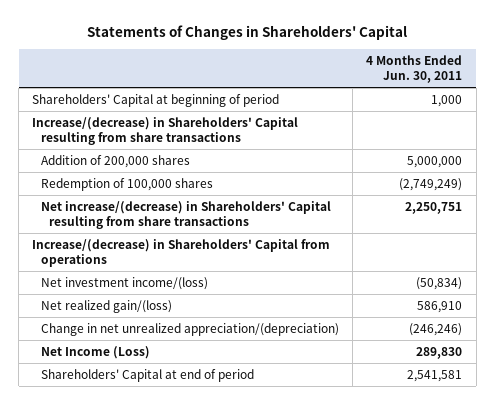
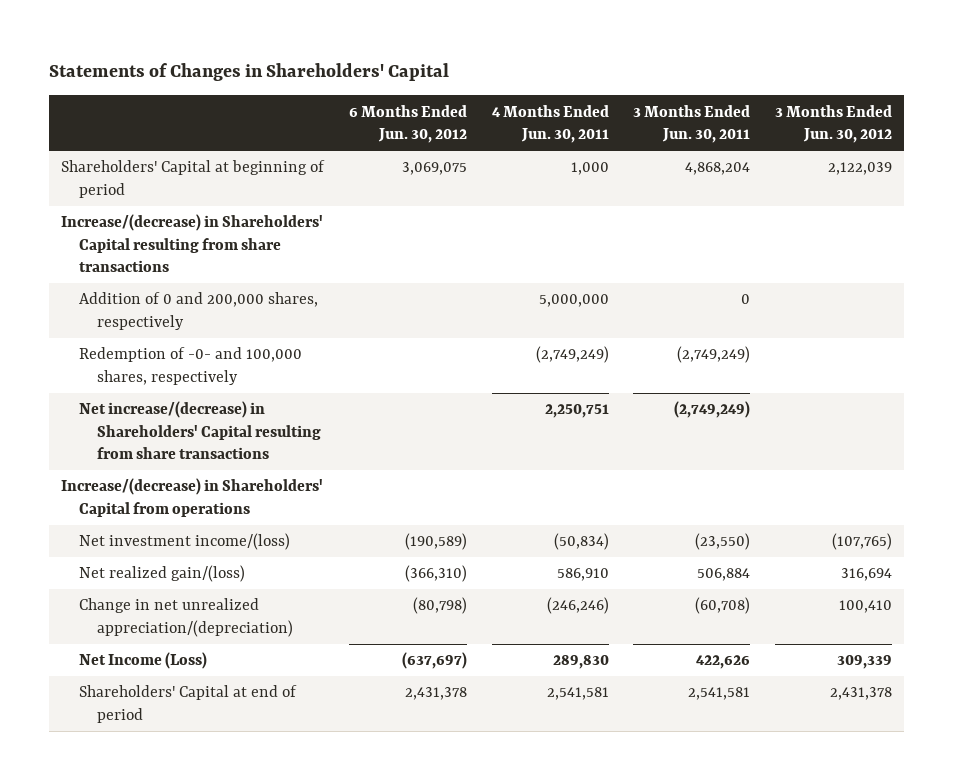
none -> [348,104,467,144] 6 Months Ended Jun. 30, 2012
none -> [633,104,751,144] 3 Months Ended Jun. 30, 2011
none -> [775,104,893,144] 3 Months Ended Jun. 30, 2012
[40,155,190,169] Addition of 200,000 shares -> [79,292,319,330] Addition of 0 and 200,000 shares, respectively
[40,178,213,192] Redemption of 100,000 shares -> [79,347,303,385] Redemption of -0- and 100,000 shares, respectively

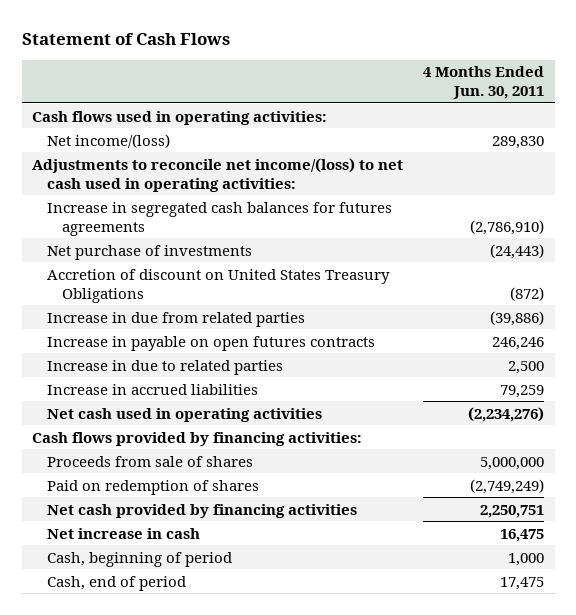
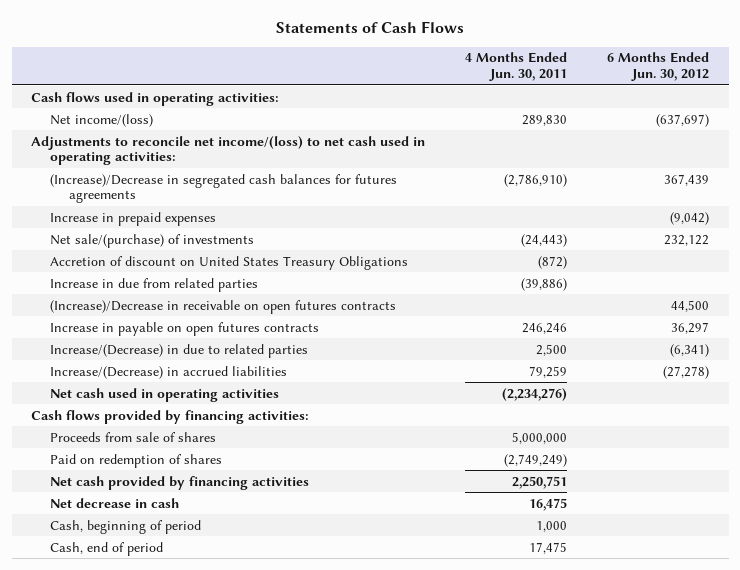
[21,32,230,45] Statement of Cash Flows -> [276,20,465,33] Statements of Cash Flows
none -> [606,52,709,82] 6 Months Ended Jun. 30, 2012
[46,201,392,236] Increase in segregated cash balances for futures agreements -> [50,173,398,204] (Increase)/Decrease in segregated cash balances for futures agreements
none -> [50,211,217,226] Increase in prepaid expenses
[46,244,252,260] Net purchase of investments -> [50,233,255,248] Net sale/(purchase) of investments
none -> [50,299,397,314] (Increase)/Decrease in receivable on open futures contracts
[46,359,283,375] Increase in due to related parties -> [50,343,309,358] Increase/(Decrease) in due to related parties
[46,383,258,395] Increase in accrued liabilities -> [50,365,288,379] Increase/(Decrease) in accrued liabilities
[46,527,200,539] Net increase in cash -> [50,497,180,508] Net decrease in cash

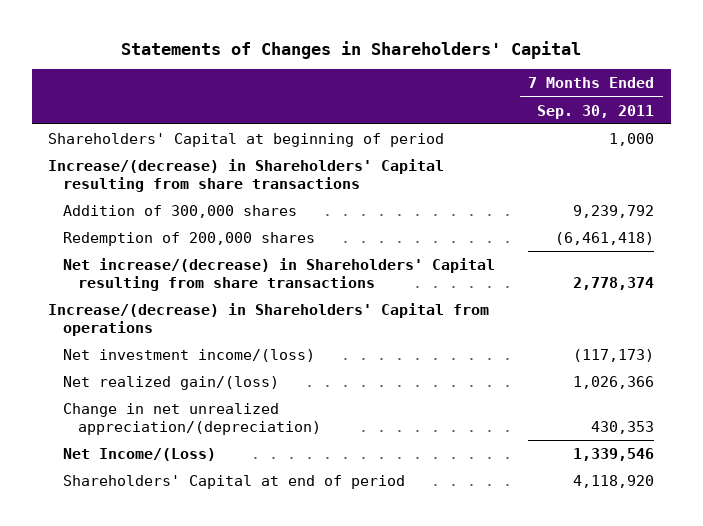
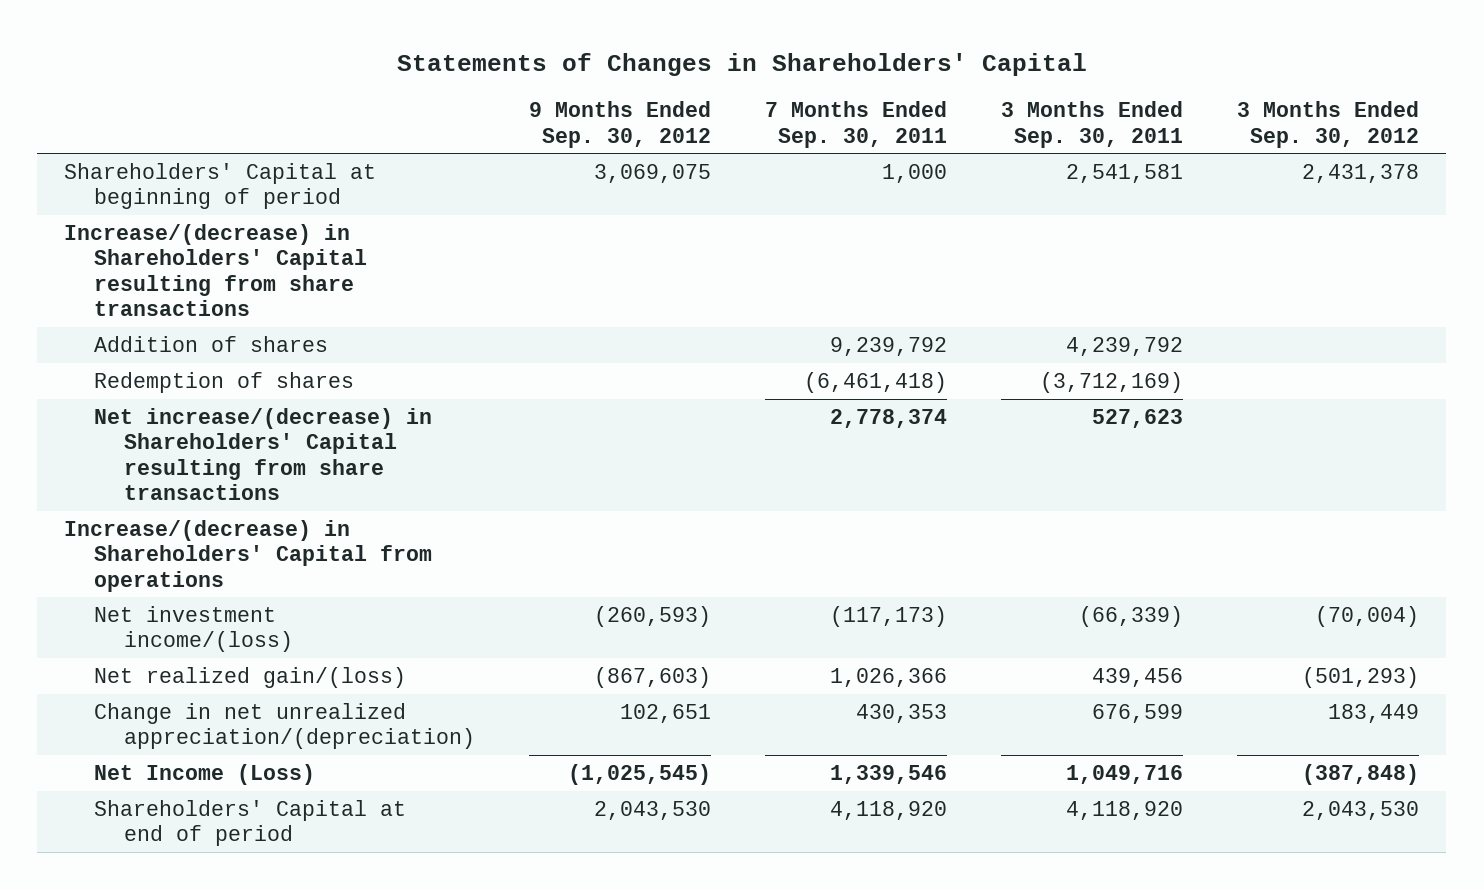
none -> [529,101,712,148] 9 Months Ended Sep. 30, 2012
none -> [1001,101,1184,148] 3 Months Ended Sep. 30, 2011
none -> [1237,101,1420,148] 3 Months Ended Sep. 30, 2012
[63,204,298,218] Addition of 300,000 shares -> [94,336,329,353] Addition of shares
[63,231,316,246] Redemption of 200,000 shares -> [94,372,355,394] Redemption of shares
[63,447,217,461] Net Income/(Loss) -> [94,764,316,786] Net Income (Loss)

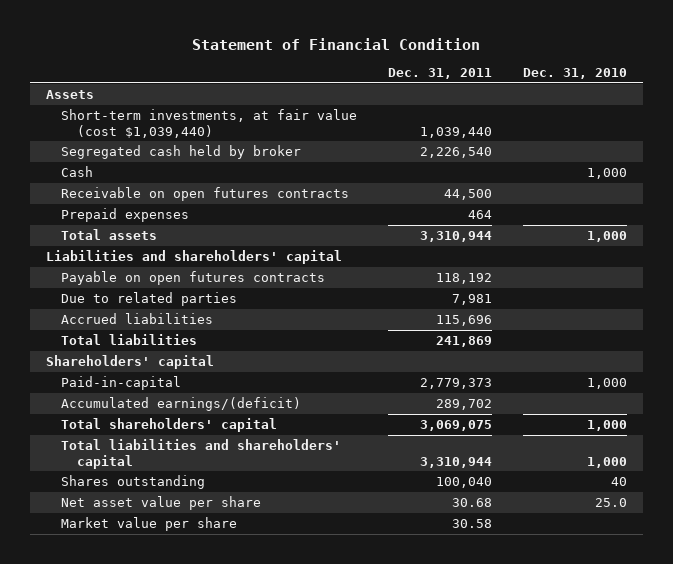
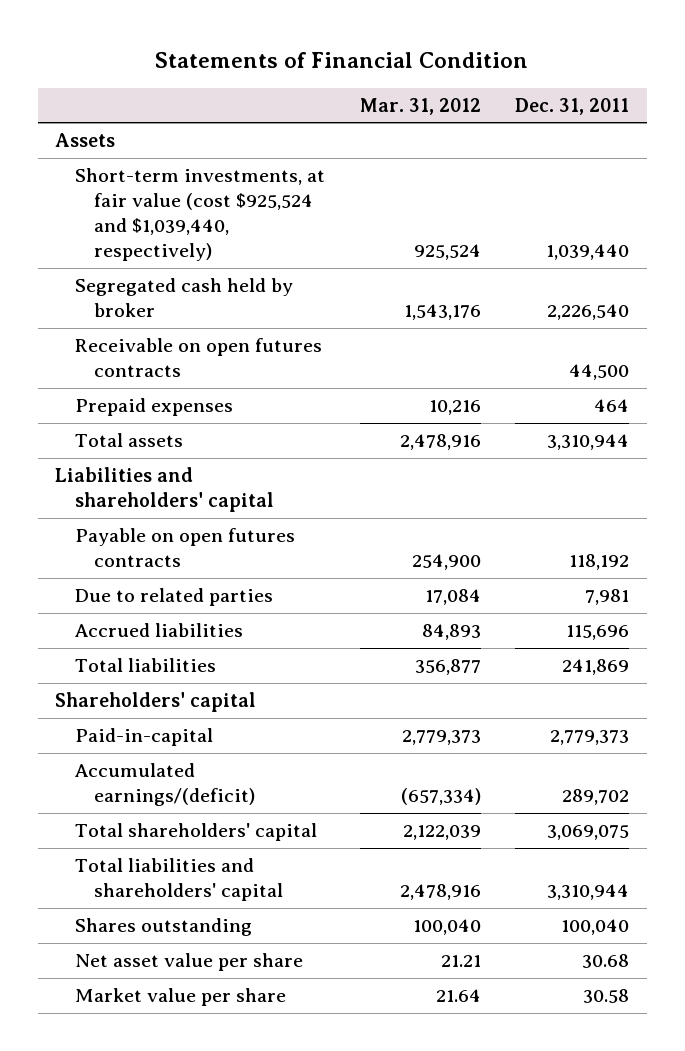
[192,37,481,50] Statement of Financial Condition -> [155,52,529,69] Statements of Financial Condition
[523,68,628,80] Dec. 31, 2010 -> none
none -> [359,97,481,115] Mar. 31, 2012
[61,108,358,138] Short-term investments, at fair value (cost $1,039,440) -> [74,168,325,262] Short-term investments, at fair value (cost $925,524 and $1,039,440, respectively)
[61,165,94,177] Cash -> none

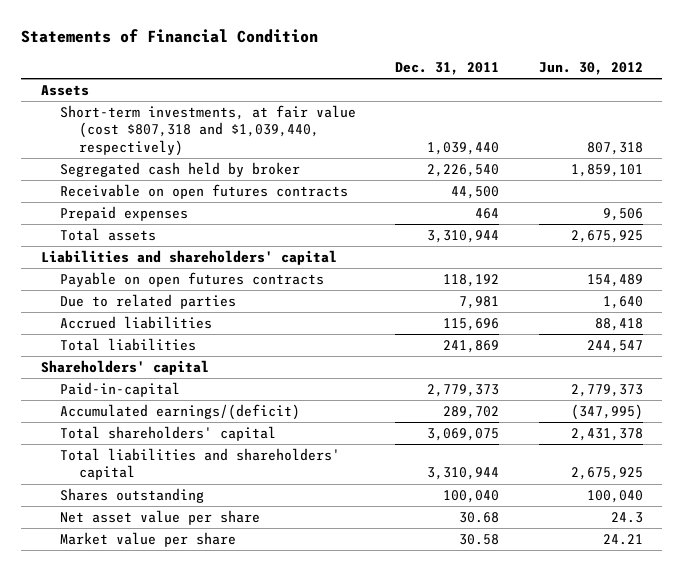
[359,97,481,115] Mar. 31, 2012 -> none
none -> [538,62,643,76] Jun. 30, 2012
[74,168,325,262] Short-term investments, at fair value (cost $925,524 and $1,039,440, respectively) -> [59,105,356,156] Short-term investments, at fair value (cost $807,318 and $1,039,440, respectively)

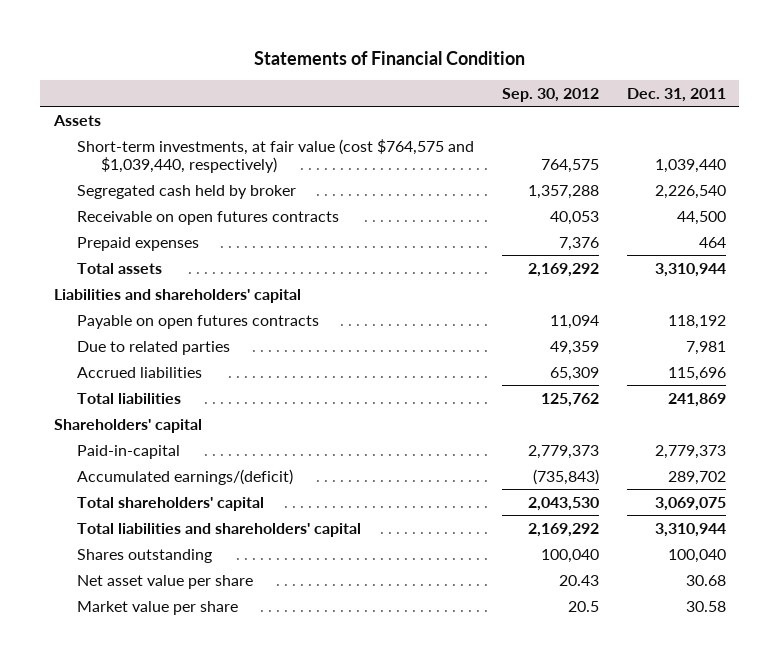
[538,62,643,76] Jun. 30, 2012 -> none
none -> [501,87,599,102] Sep. 30, 2012
[59,105,356,156] Short-term investments, at fair value (cost $807,318 and $1,039,440, respectively) -> [77,138,475,174] Short-term investments, at fair value (cost $764,575 and $1,039,440, respectively)

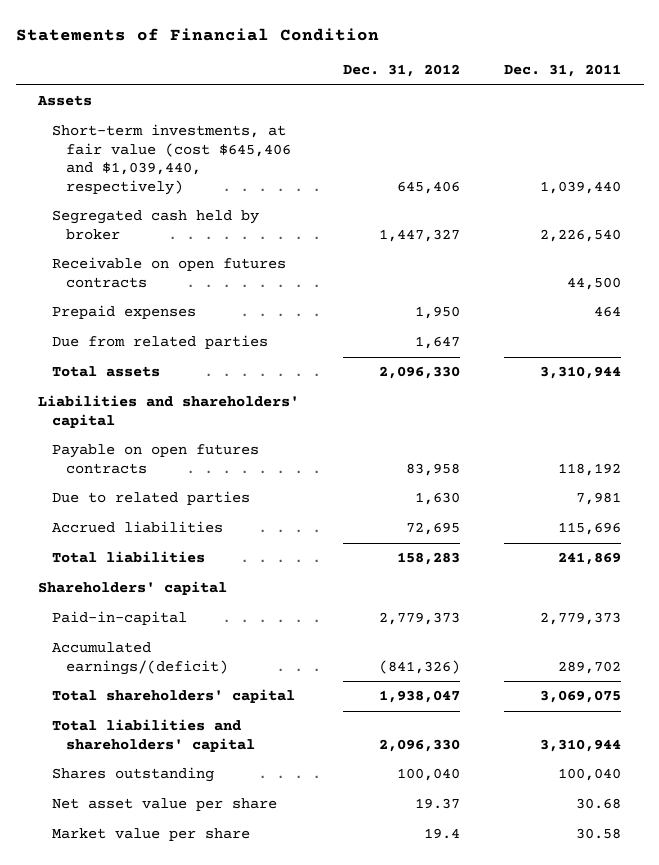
[501,87,599,102] Sep. 30, 2012 -> none
none -> [343,64,461,78] Dec. 31, 2012
[77,138,475,174] Short-term investments, at fair value (cost $764,575 and $1,039,440, respectively) -> [51,124,291,195] Short-term investments, at fair value (cost $645,406 and $1,039,440, respectively)
none -> [51,335,268,350] Due from related parties

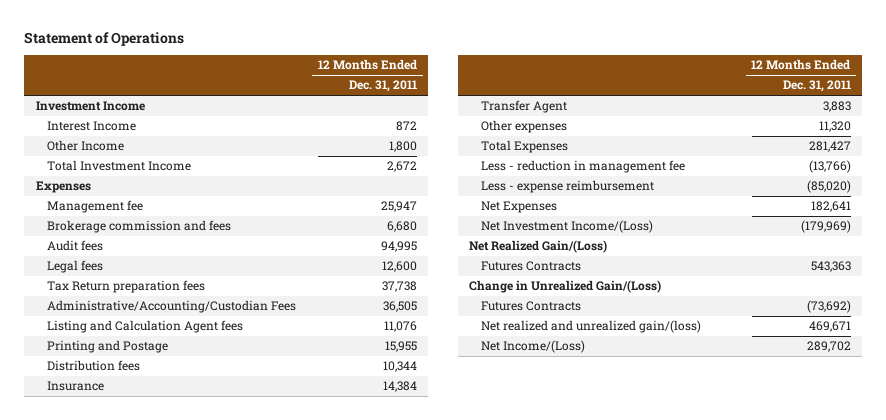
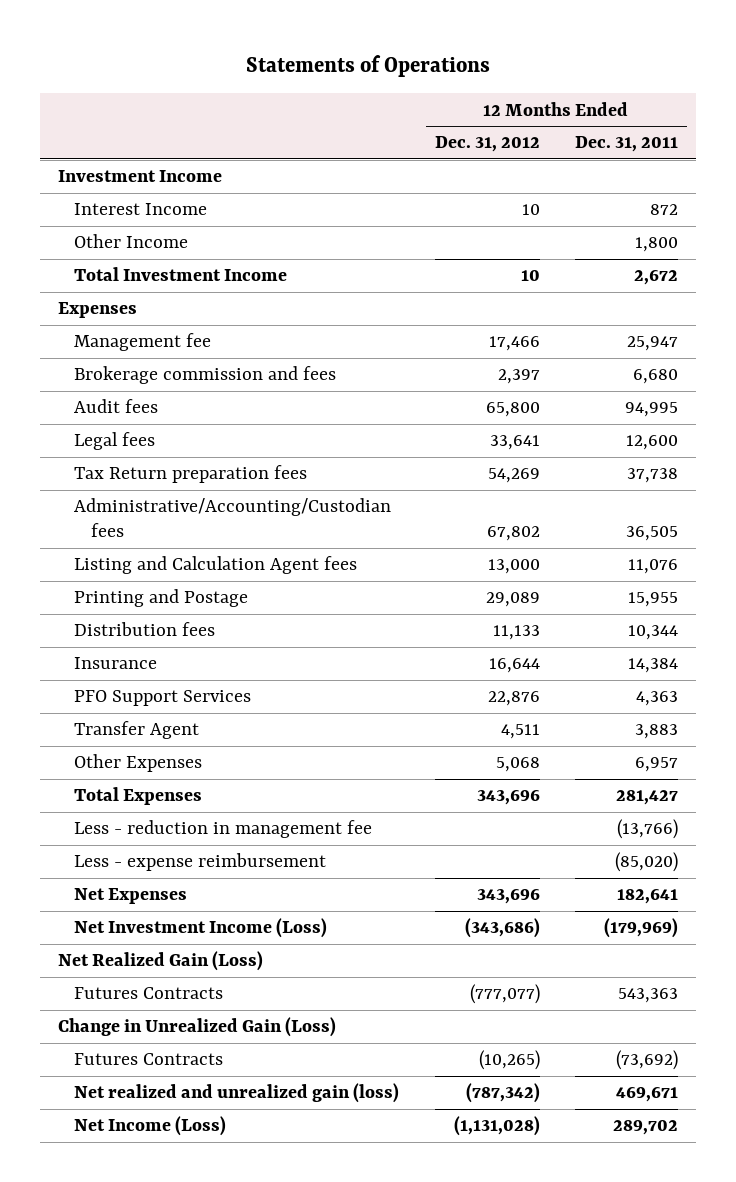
[24,32,185,47] Statement of Operations -> [245,55,490,78] Statements of Operations
none -> [434,136,540,153] Dec. 31, 2012
[46,300,296,314] Administrative/Accounting/Custodian Fees -> [74,498,392,538] Administrative/Accounting/Custodian fees
none -> [74,690,252,707] PFO Support Services
[480,120,567,134] Other expenses -> [74,754,203,773] Other Expenses
[818,121,851,133] 11,320 -> [634,757,678,773] 6,957
[480,220,653,234] Net Investment Income/(Loss) -> [74,918,328,939] Net Investment Income (Loss)
[469,240,608,254] Net Realized Gain/(Loss) -> [57,951,263,972] Net Realized Gain (Loss)
[469,280,662,294] Change in Unrealized Gain/(Loss) -> [57,1017,336,1038] Change in Unrealized Gain (Loss)
[480,320,701,334] Net realized and unrealized gain/(loss) -> [74,1083,400,1104] Net realized and unrealized gain (loss)
[480,340,585,354] Net Income/(Loss) -> [74,1116,227,1137] Net Income (Loss)

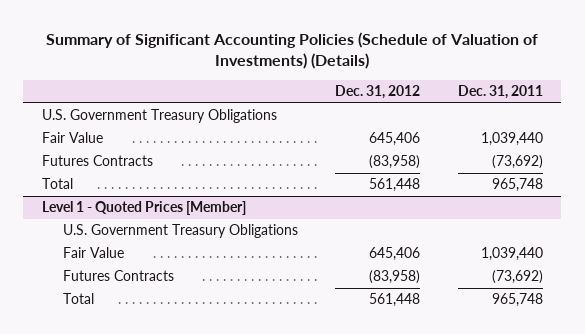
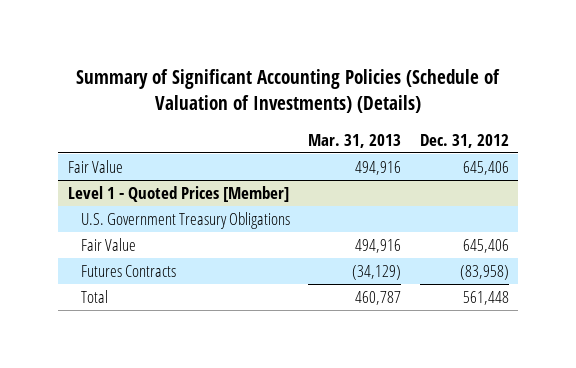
[457,85,543,100] Dec. 31, 2011 -> none
none -> [308,133,402,148] Mar. 31, 2013
[42,109,278,124] U.S. Government Treasury Obligations -> none
[42,155,154,167] Futures Contracts -> none
[42,178,74,190] Total -> none

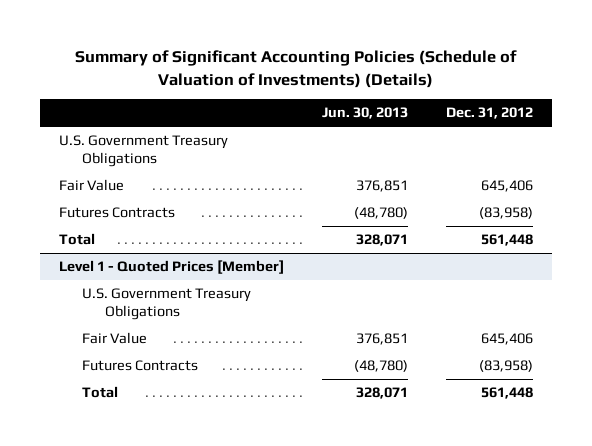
[308,133,402,148] Mar. 31, 2013 -> none
none -> [322,107,409,120] Jun. 30, 2013
none -> [59,135,229,167] U.S. Government Treasury Obligations
none -> [59,207,176,219] Futures Contracts
none -> [59,233,96,246] Total

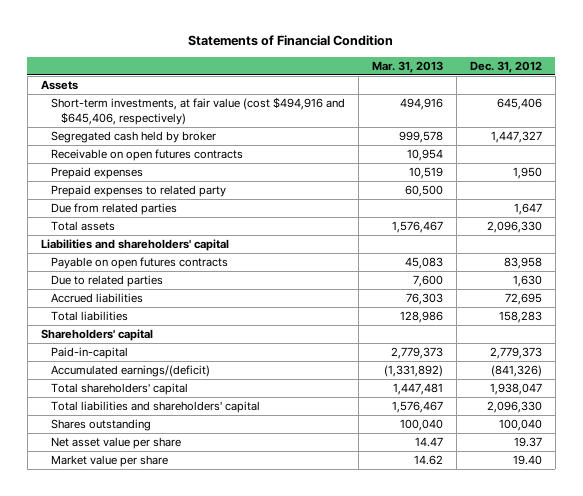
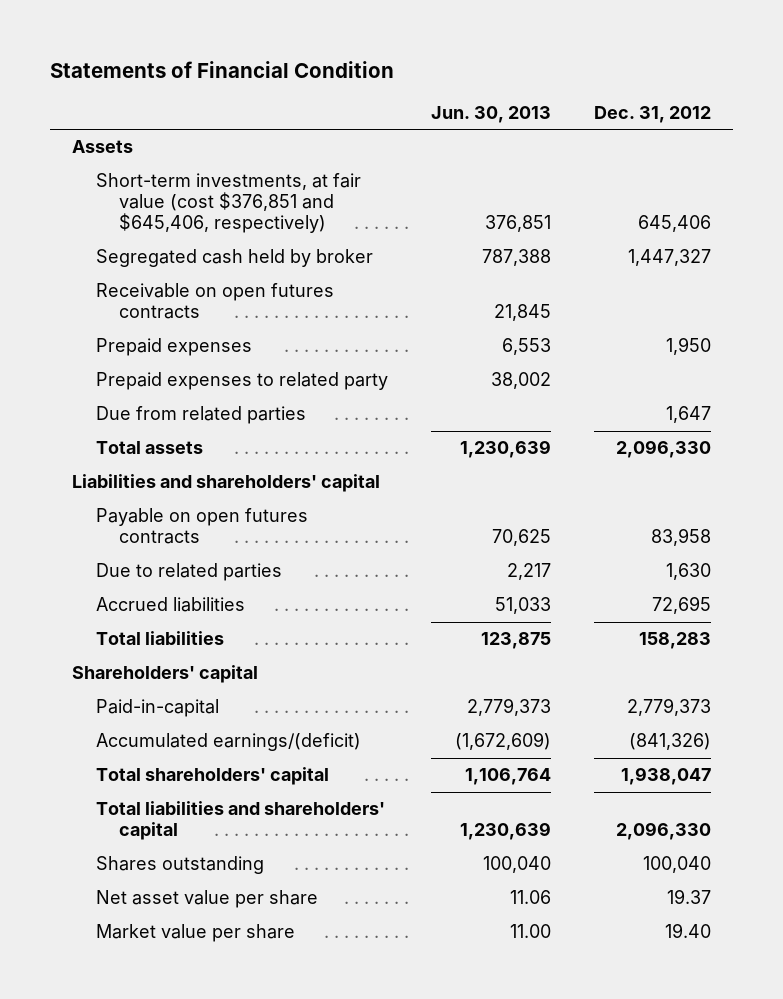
[371,60,443,73] Mar. 31, 2013 -> none
none -> [431,105,552,123] Jun. 30, 2013
[50,97,345,125] Short-term investments, at fair value (cost $494,916 and $645,406, respectively) -> [95,173,361,234] Short-term investments, at fair value (cost $376,851 and $645,406, respectively)

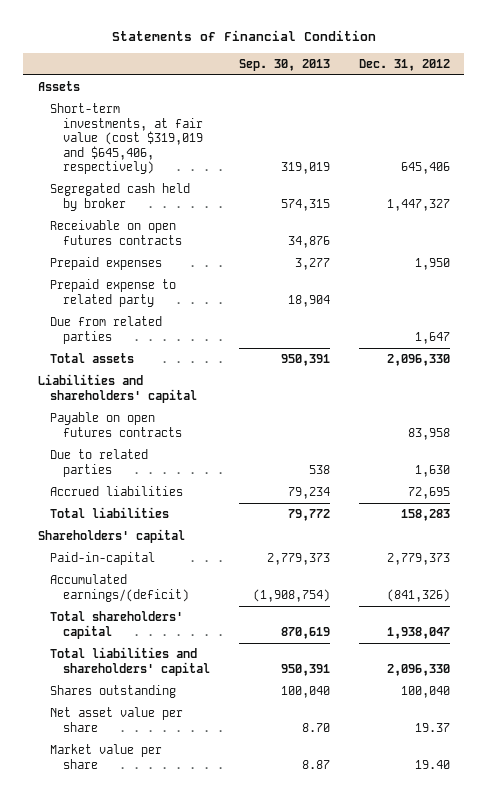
[431,105,552,123] Jun. 30, 2013 -> none
none -> [238,58,330,71] Sep. 30, 2013
[95,173,361,234] Short-term investments, at fair value (cost $376,851 and $645,406, respectively) -> [50,103,204,175] Short-term investments, at fair value (cost $319,019 and $645,406, respectively)
[95,372,388,391] Prepaid expenses to related party -> [50,279,177,307] Prepaid expense to related party

